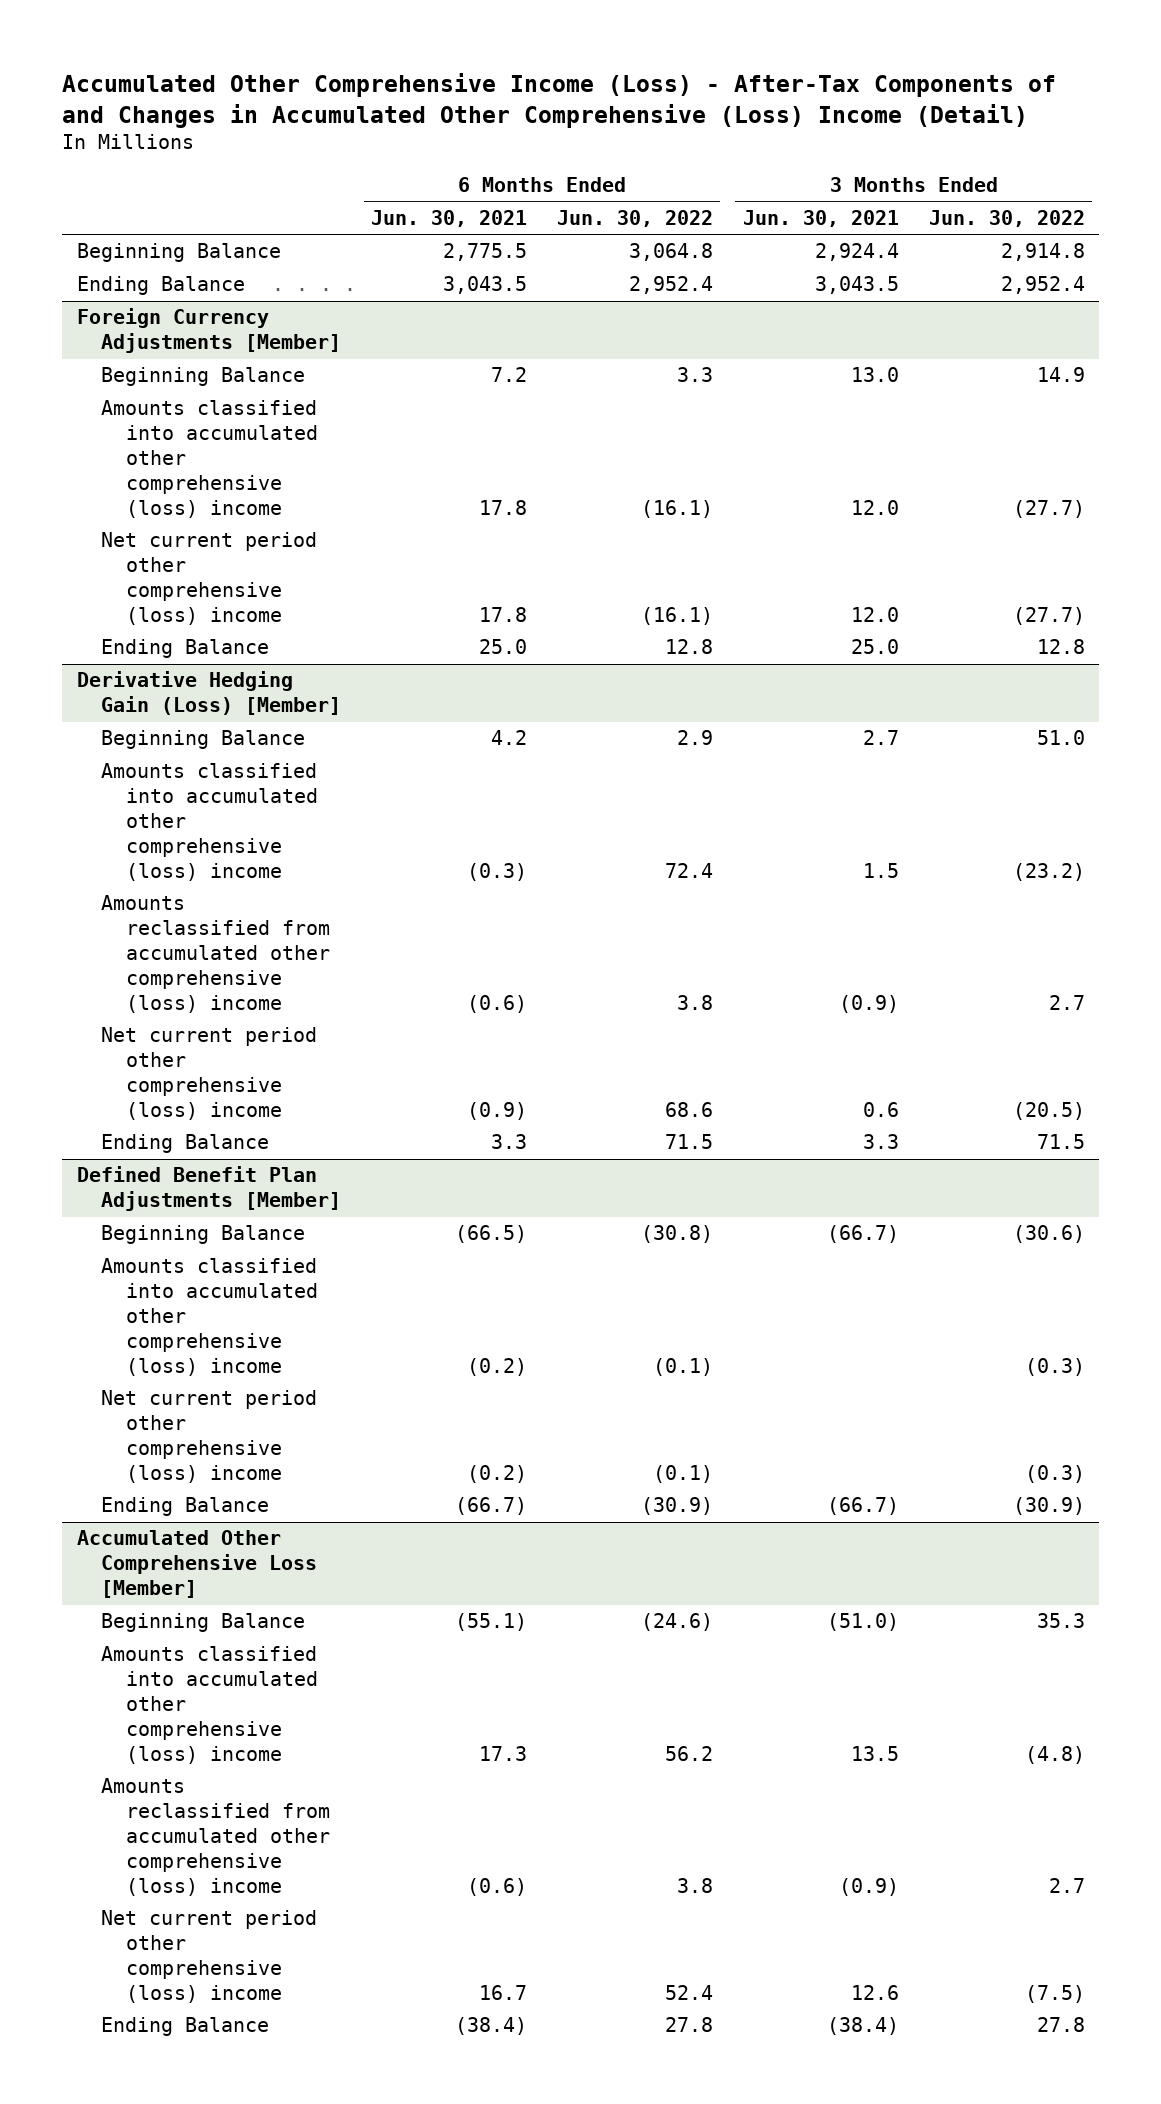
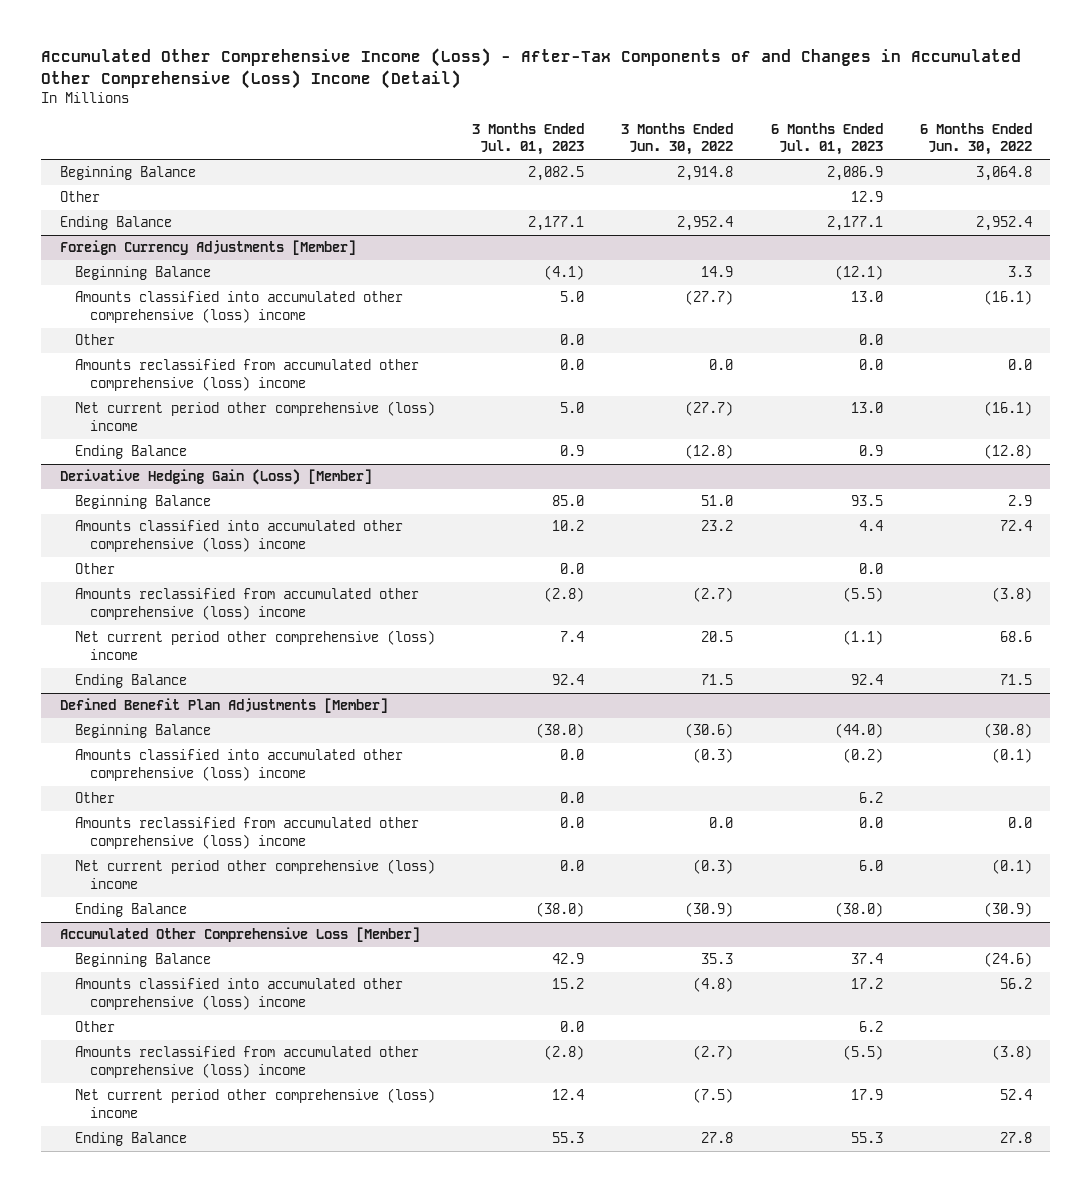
[371,209,528,227] Jun. 30, 2021 -> none
[742,209,899,227] Jun. 30, 2021 -> none
none -> [472,122,585,156] 3 Months Ended Jul. 01, 2023
none -> [770,122,883,156] 6 Months Ended Jul. 01, 2023
none -> [59,191,100,203] Other
none -> [74,334,115,346] Other
none -> [74,359,419,391] Amounts reclassified from accumulated other comprehensive (loss) income
[664,639,713,655] 12.8 -> [983,444,1032,460] (12.8)
[1036,639,1085,655] 12.8 -> [685,444,734,460] (12.8)
[1012,863,1085,882] (23.2) -> [701,520,734,532] 23.2
none -> [74,563,115,575] Other
[676,995,713,1011] 3.8 -> [991,587,1032,603] (3.8)
[1048,995,1085,1011] 2.7 -> [693,587,734,603] (2.7)
[1012,1102,1085,1121] (20.5) -> [701,631,734,643] 20.5
none -> [74,792,115,804] Other
none -> [74,817,419,849] Amounts reclassified from accumulated other comprehensive (loss) income
none -> [74,1021,115,1033] Other
[676,1878,713,1894] 3.8 -> [991,1045,1032,1061] (3.8)
[1048,1878,1085,1894] 2.7 -> [693,1045,734,1061] (2.7)

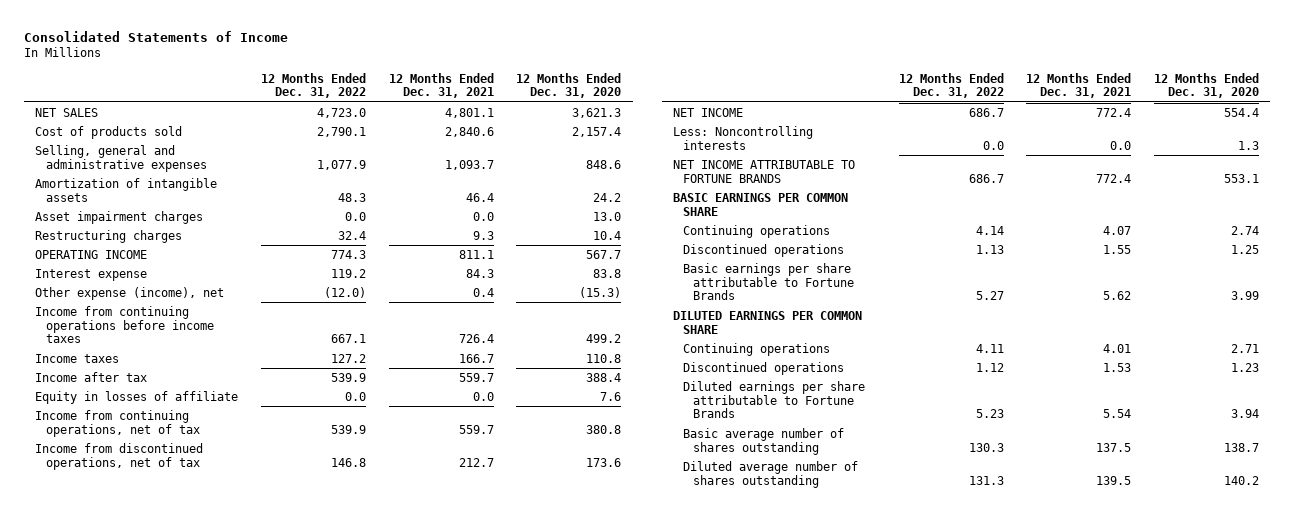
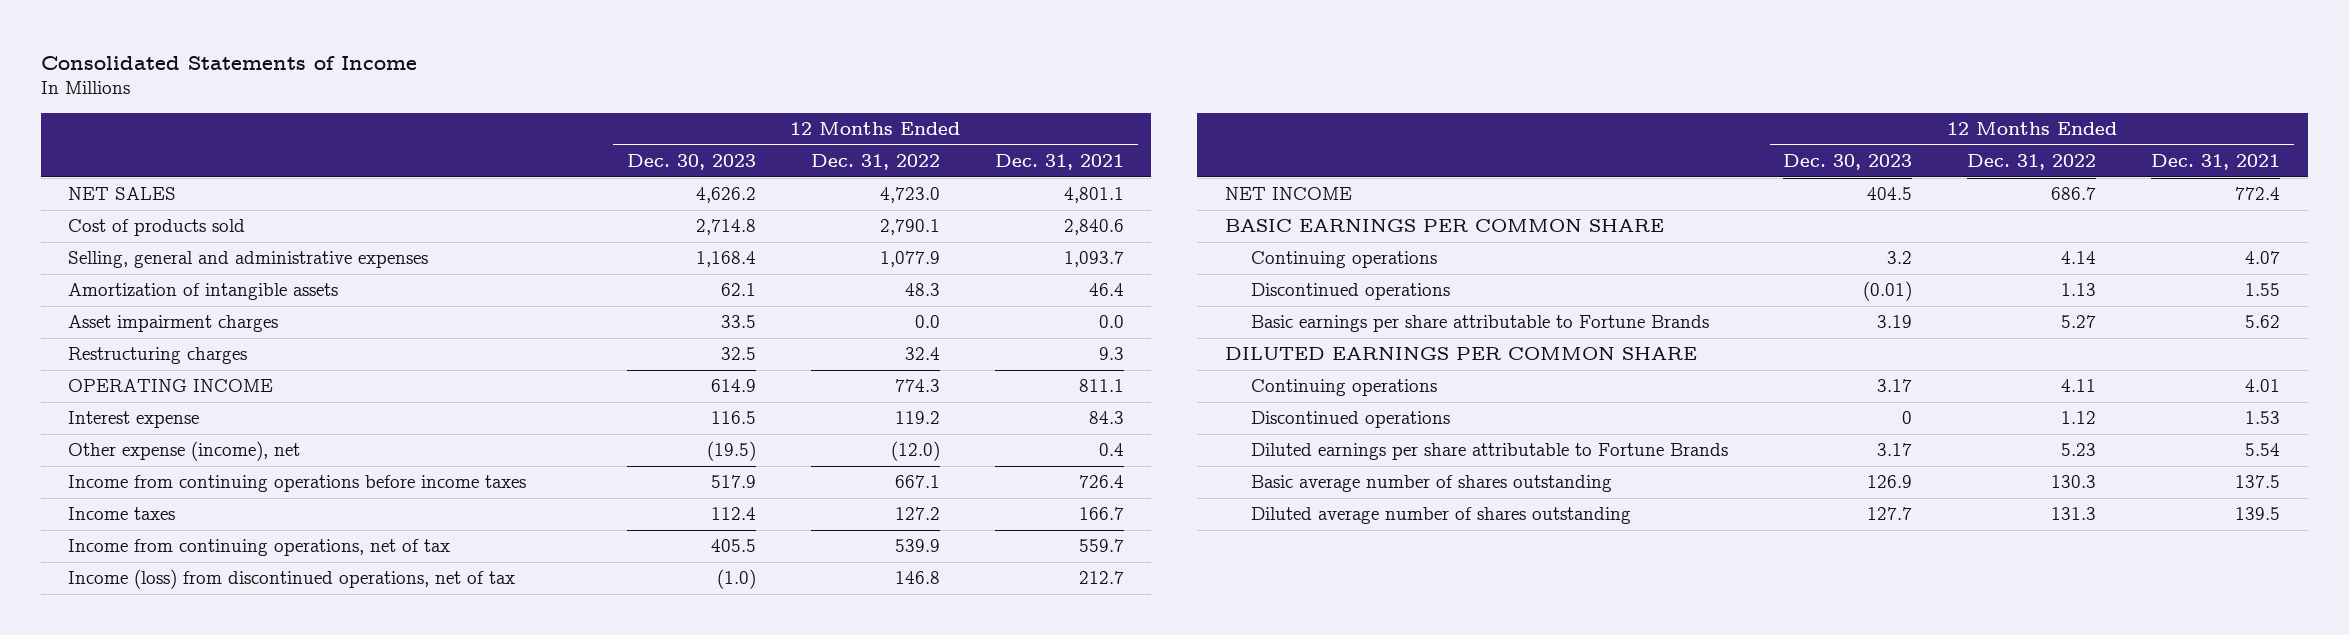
[516,72,622,99] 12 Months Ended Dec. 31, 2020 -> none
none -> [626,154,756,171] Dec. 30, 2023
[35,371,148,382] Income after tax -> none
[35,390,239,404] Equity in losses of affiliate -> none
[35,442,204,470] Income from discontinued operations, net of tax -> [68,569,516,590] Income (loss) from discontinued operations, net of tax
[672,125,813,150] Less: Noncontrolling interests -> none
[672,159,855,183] NET INCOME ATTRIBUTABLE TO FORTUNE BRANDS -> none

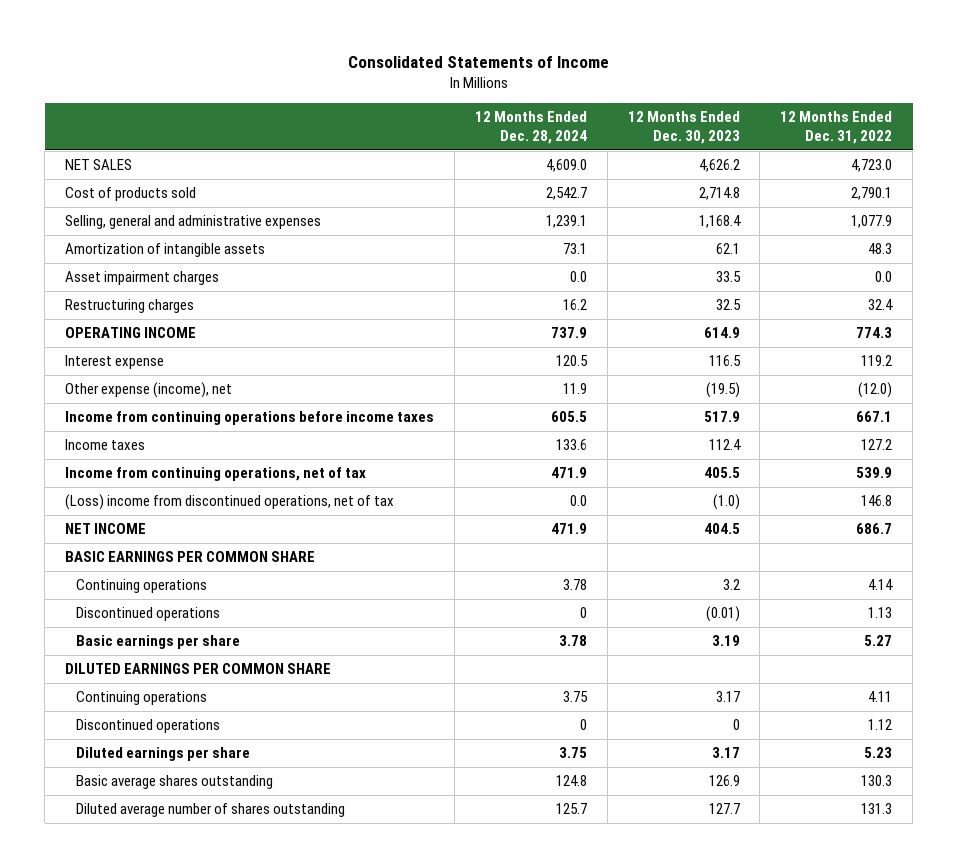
[994,154,1124,171] Dec. 31, 2021 -> none
none -> [474,111,587,144] 12 Months Ended Dec. 28, 2024
[68,569,516,590] Income (loss) from discontinued operations, net of tax -> [65,494,395,511] (Loss) income from discontinued operations, net of tax
[1251,315,1710,333] Basic earnings per share attributable to Fortune Brands -> [75,635,240,650] Basic earnings per share
[1251,443,1729,461] Diluted earnings per share attributable to Fortune Brands -> [75,747,250,762] Diluted earnings per share
[1251,475,1613,493] Basic average number of shares outstanding -> [75,775,273,790] Basic average shares outstanding

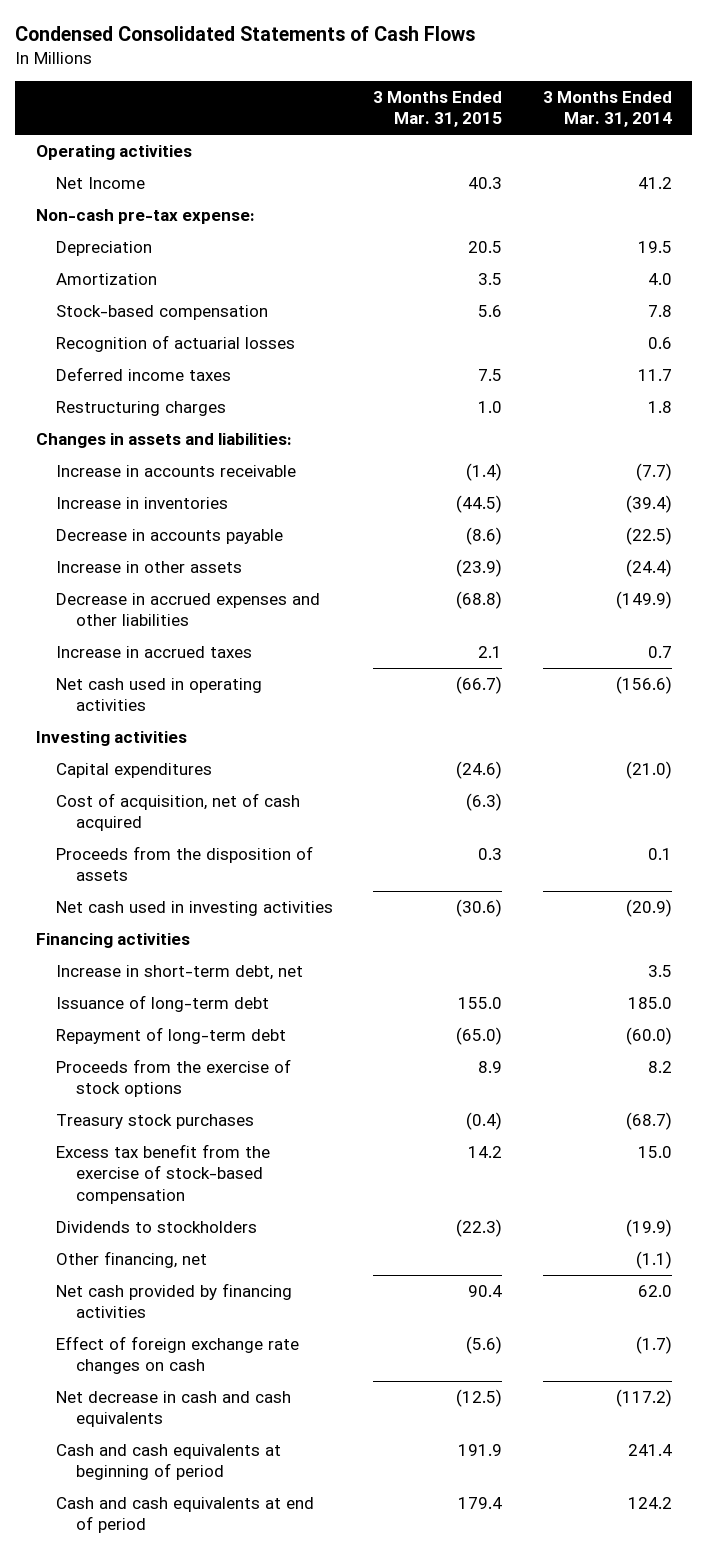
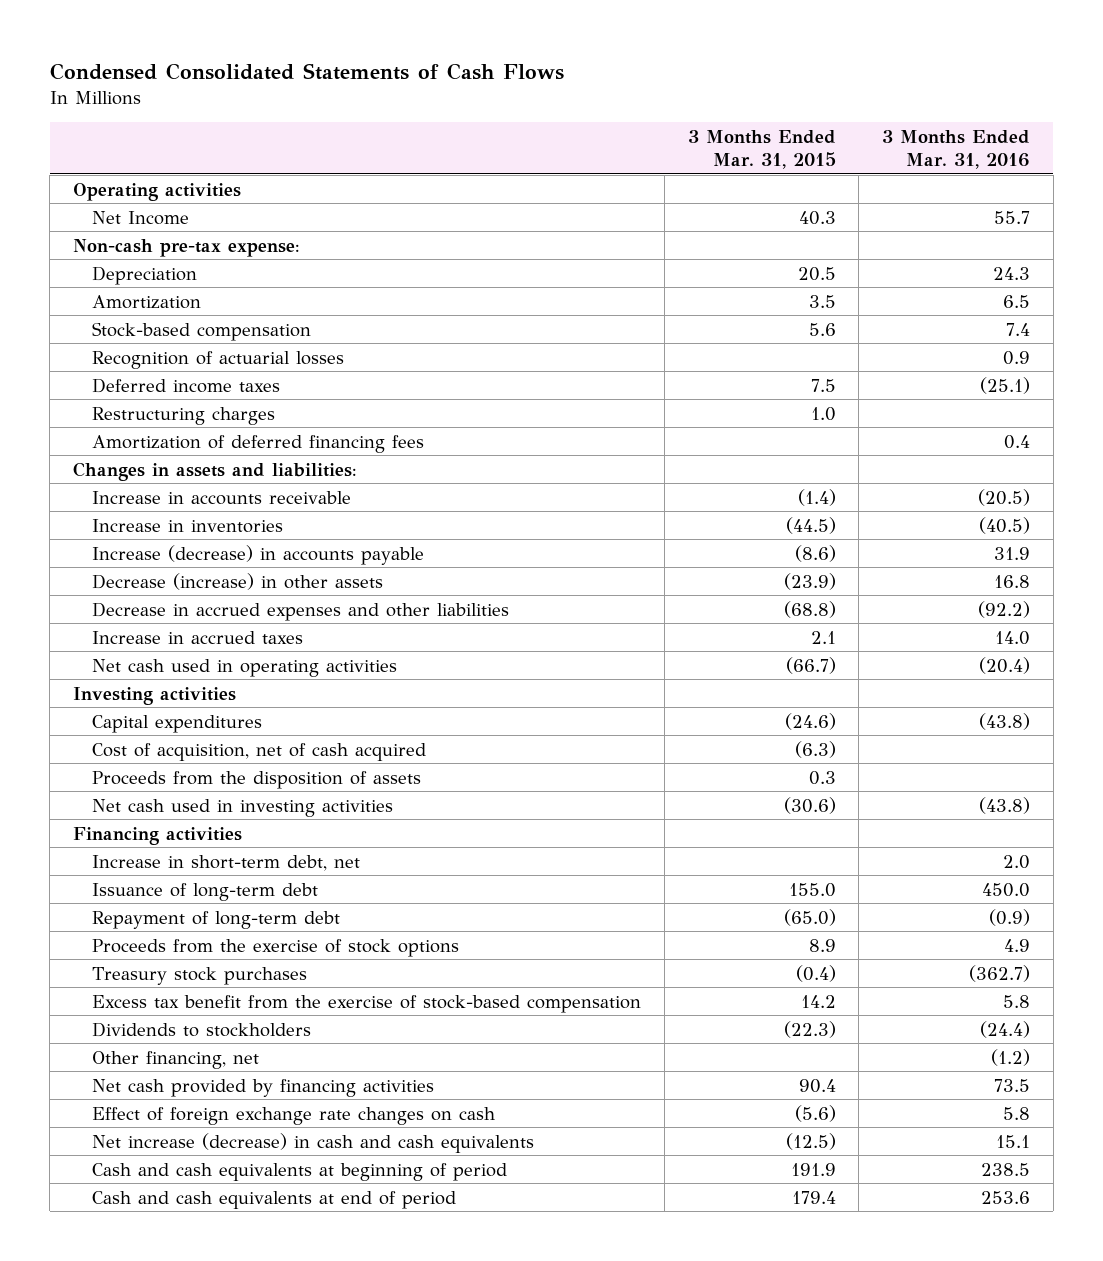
[542,90,672,128] 3 Months Ended Mar. 31, 2014 -> none
none -> [882,129,1031,170] 3 Months Ended Mar. 31, 2016
none -> [92,434,425,453] Amortization of deferred financing fees
[55,528,283,544] Decrease in accounts payable -> [92,544,425,565] Increase (decrease) in accounts payable
[55,560,242,573] Increase in other assets -> [92,572,384,590] Decrease (increase) in other assets
[55,1390,291,1428] Net decrease in cash and cash equivalents -> [92,1132,535,1153] Net increase (decrease) in cash and cash equivalents

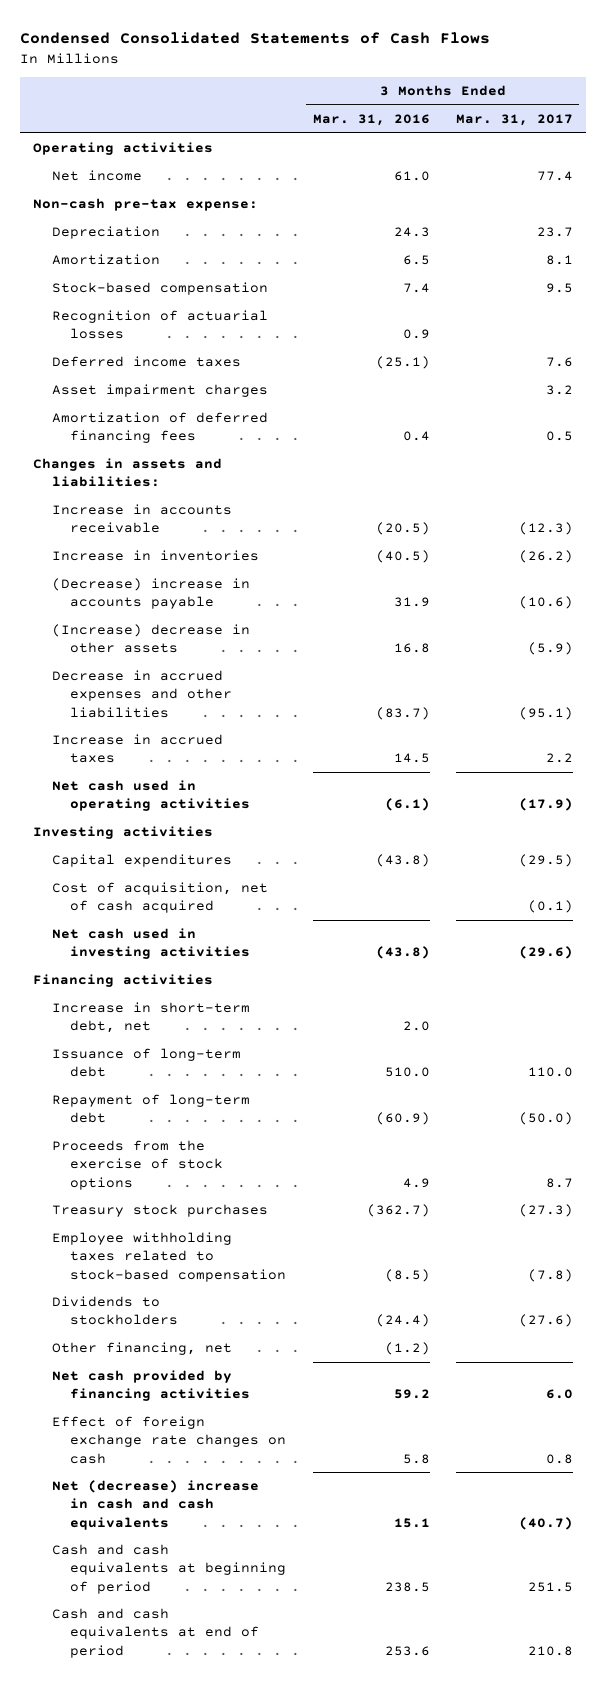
[687,129,836,170] 3 Months Ended Mar. 31, 2015 -> none
none -> [455,114,573,127] Mar. 31, 2017
[92,210,190,225] Net Income -> [51,170,142,182] Net income
[994,210,1031,224] 55.7 -> [393,171,430,182] 61.0
[92,406,276,425] Restructuring charges -> none
none -> [51,384,268,398] Asset impairment charges
[92,544,425,565] Increase (decrease) in accounts payable -> [51,578,250,610] (Decrease) increase in accounts payable
[92,572,384,590] Decrease (increase) in other assets -> [51,624,250,654] (Increase) decrease in other assets
[978,600,1031,618] (92.2) -> [375,706,430,720] (83.7)
[995,630,1031,645] 14.0 -> [393,753,430,764] 14.5
[979,656,1031,674] (20.4) -> [384,798,430,812] (6.1)
[92,770,422,789] Proceeds from the disposition of assets -> none
[982,882,1031,897] 450.0 -> [384,1067,430,1078] 510.0
[989,908,1031,926] (0.9) -> [375,1112,430,1126] (60.9)
[92,994,642,1013] Excess tax benefit from the exercise of stock-based compensation -> none
none -> [51,1232,287,1282] Employee withholding taxes related to stock-based compensation
[994,1078,1031,1092] 73.5 -> [393,1389,430,1400] 59.2
[92,1132,535,1153] Net increase (decrease) in cash and cash equivalents -> [51,1480,259,1530] Net (decrease) increase in cash and cash equivalents

